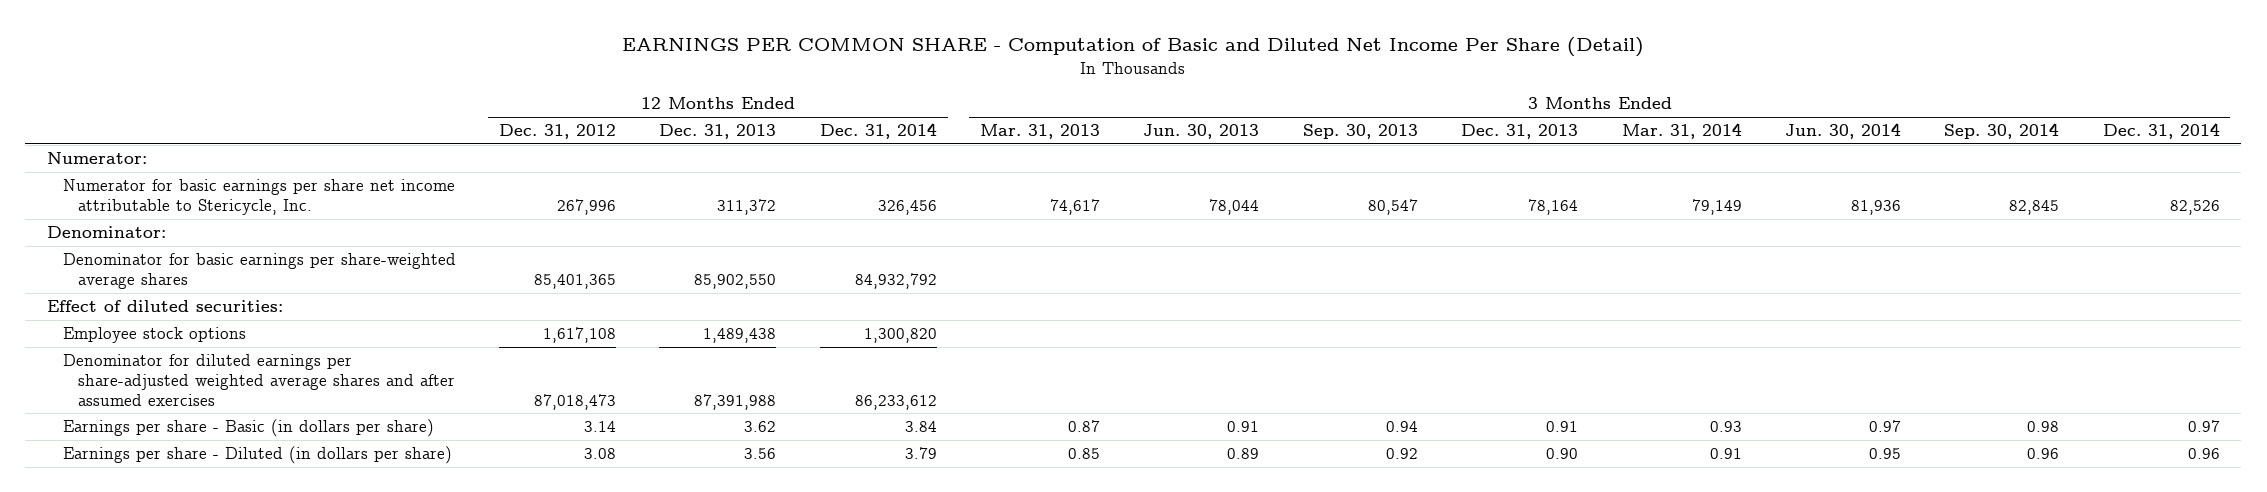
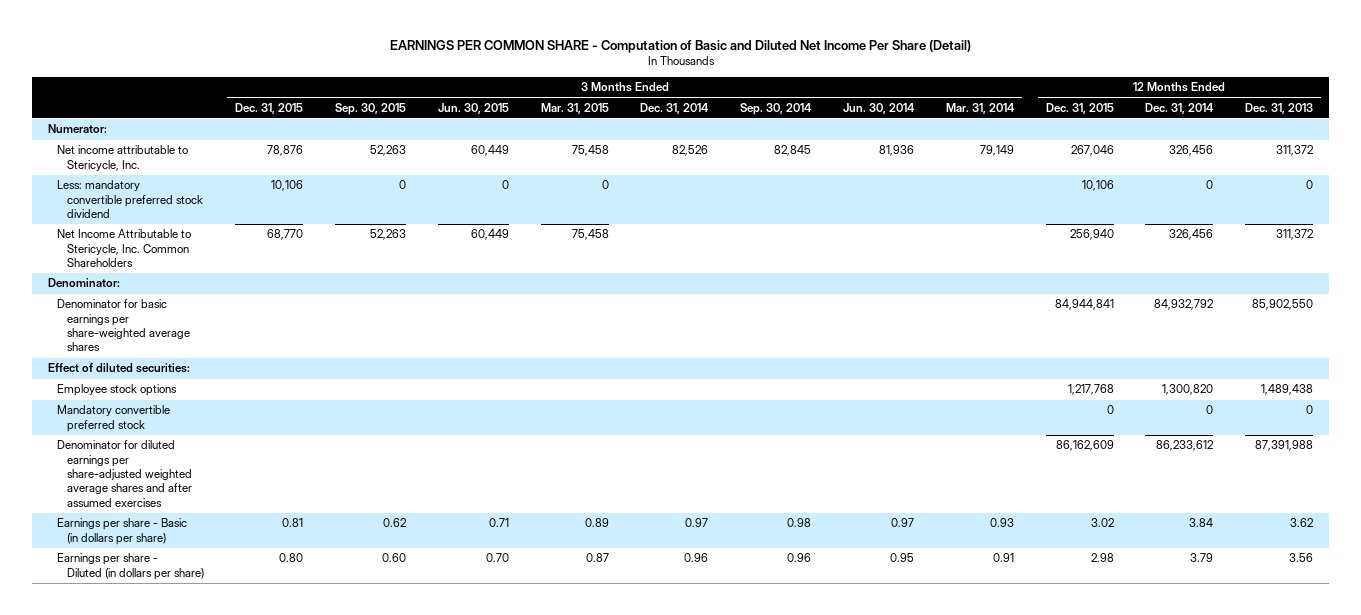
[499,124,617,140] Dec. 31, 2012 -> none
[980,124,1101,140] Mar. 31, 2013 -> none
[1143,124,1260,140] Jun. 30, 2013 -> none
[1302,124,1418,140] Sep. 30, 2013 -> none
[1461,124,1579,140] Dec. 31, 2013 -> none
none -> [235,102,304,114] Dec. 31, 2015
none -> [335,102,407,115] Sep. 30, 2015
none -> [437,102,509,114] Jun. 30, 2015
none -> [540,102,609,114] Mar. 31, 2015
none -> [1045,102,1114,114] Dec. 31, 2015
[62,179,455,215] Numerator for basic earnings per share net income attributable to Stericycle, Inc. -> [57,145,189,171] Net income attributable to Stericycle, Inc.
none -> [57,180,203,219] Less: mandatory convertible preferred stock dividend
none -> [57,229,192,268] Net Income Attributable to Stericycle, Inc. Common Shareholders
none -> [57,405,171,432] Mandatory convertible preferred stock

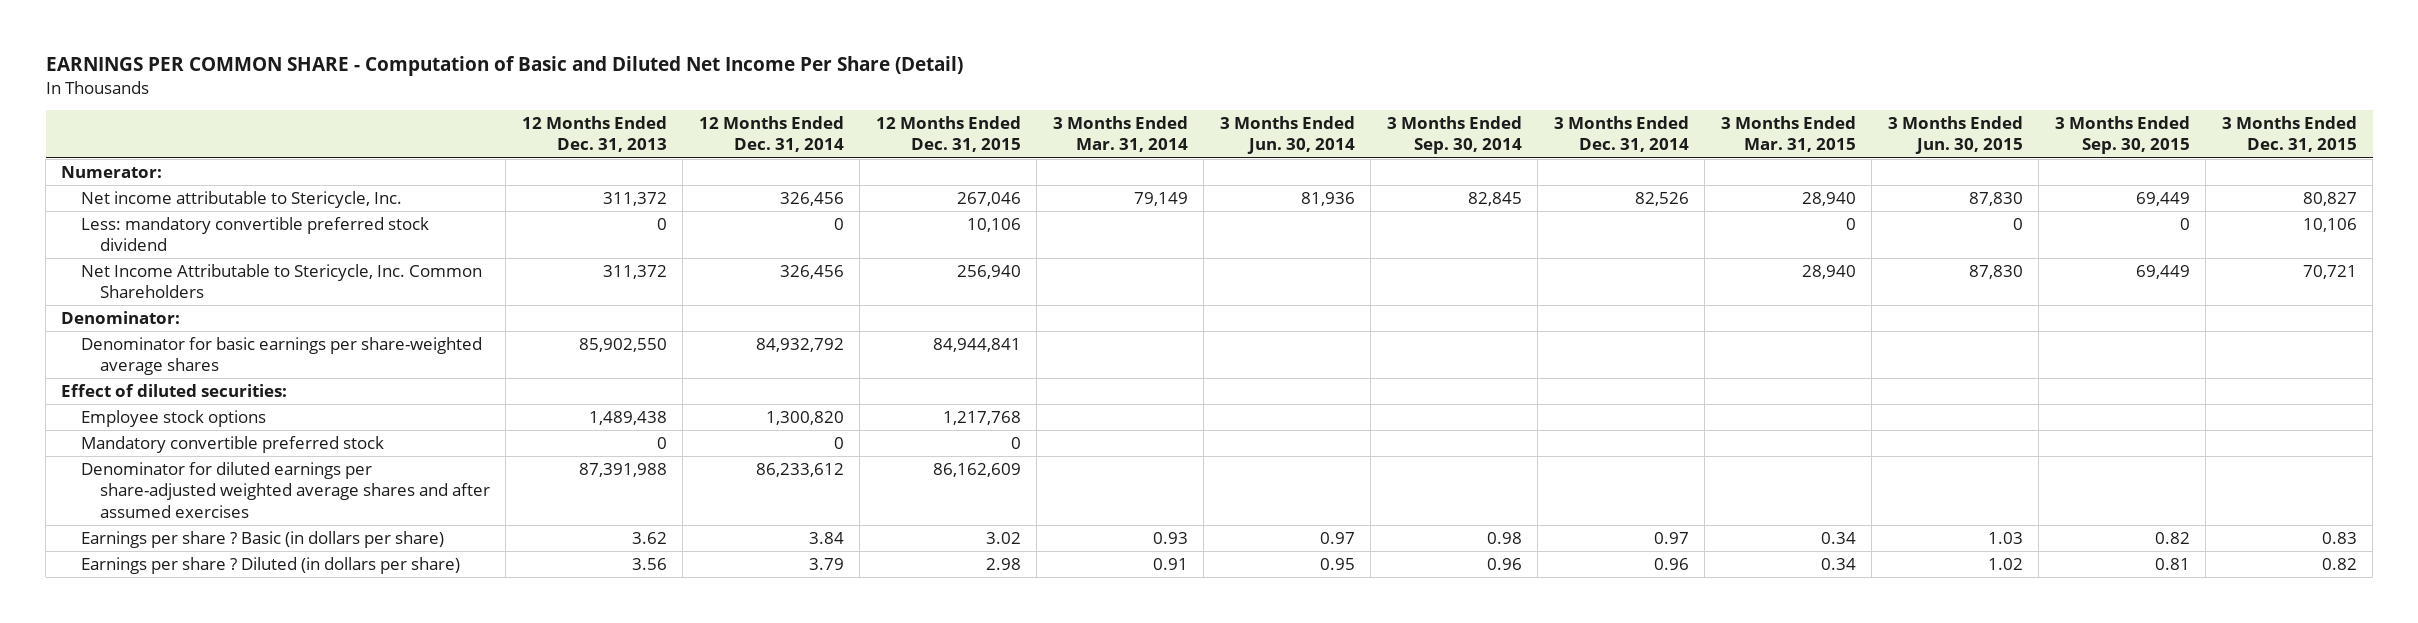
[267,145,304,157] 78,876 -> [2302,191,2357,206] 80,827
[370,145,407,157] 52,263 -> [2135,191,2190,206] 69,449
[470,145,509,157] 60,449 -> [1968,191,2023,206] 87,830
[571,145,609,157] 75,458 -> [1801,191,1856,206] 28,940
[267,229,304,241] 68,770 -> [2302,264,2357,279] 70,721
[370,229,407,241] 52,263 -> [2135,264,2190,279] 69,449
[470,229,509,241] 60,449 -> [1968,264,2023,279] 87,830
[571,229,609,241] 75,458 -> [1801,264,1856,279] 28,940
[57,518,188,545] Earnings per share - Basic (in dollars per share) -> [80,530,444,548] Earnings per share ? Basic (in dollars per share)
[282,518,304,528] 0.81 -> [2321,531,2357,544] 0.83
[383,518,407,528] 0.62 -> [2154,531,2190,544] 0.82
[488,518,509,528] 0.71 -> [1987,531,2023,544] 1.03
[584,518,609,528] 0.89 -> [1820,531,1856,544] 0.34
[57,553,204,580] Earnings per share - Diluted (in dollars per share) -> [80,556,460,574] Earnings per share ? Diluted (in dollars per share)
[279,553,304,563] 0.80 -> [2321,557,2357,570] 0.82
[382,553,407,563] 0.60 -> [2154,557,2190,570] 0.81
[485,553,509,563] 0.70 -> [1987,557,2023,570] 1.02
[585,553,609,563] 0.87 -> [1820,557,1856,570] 0.34

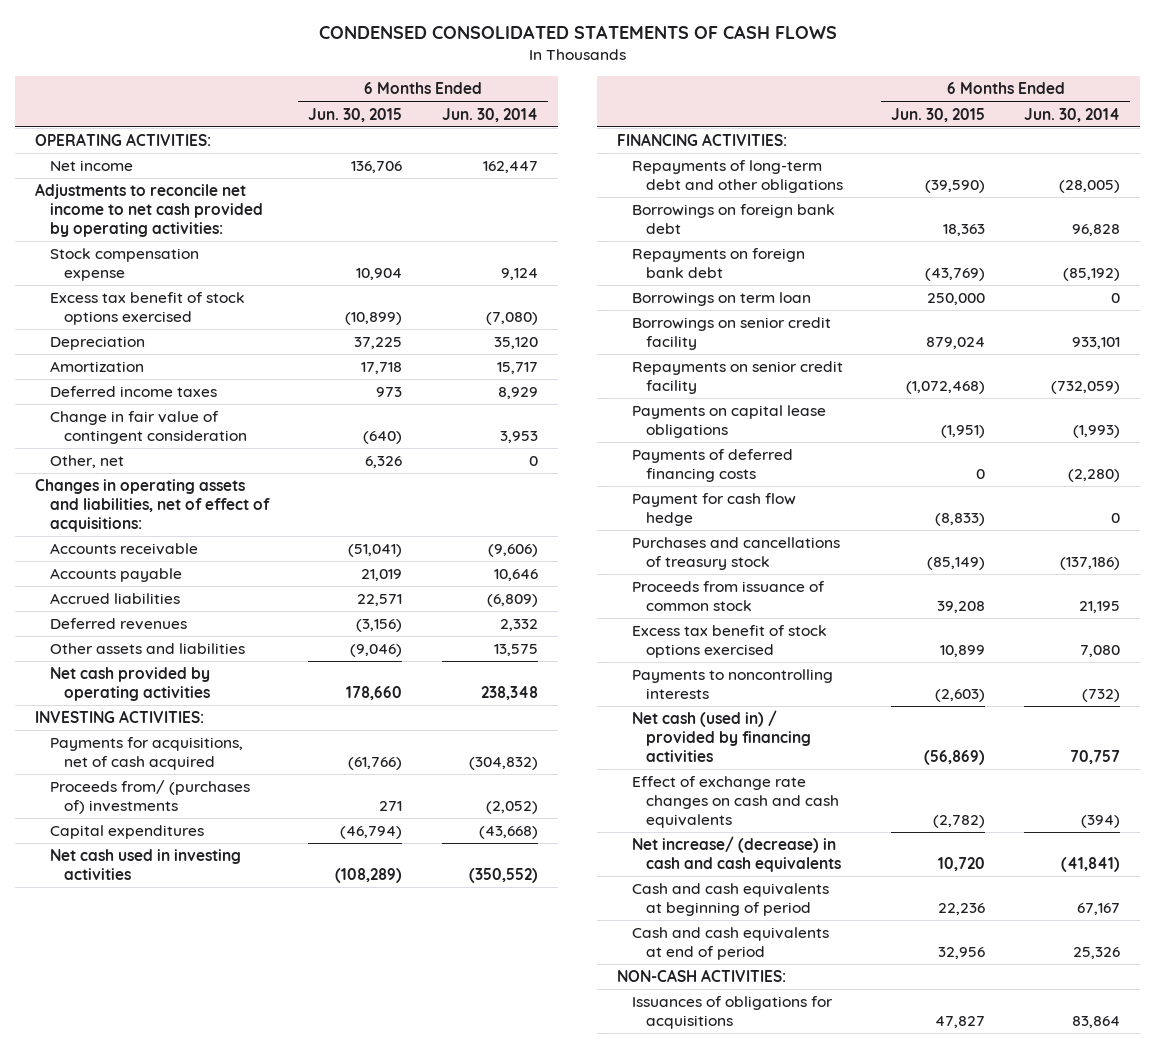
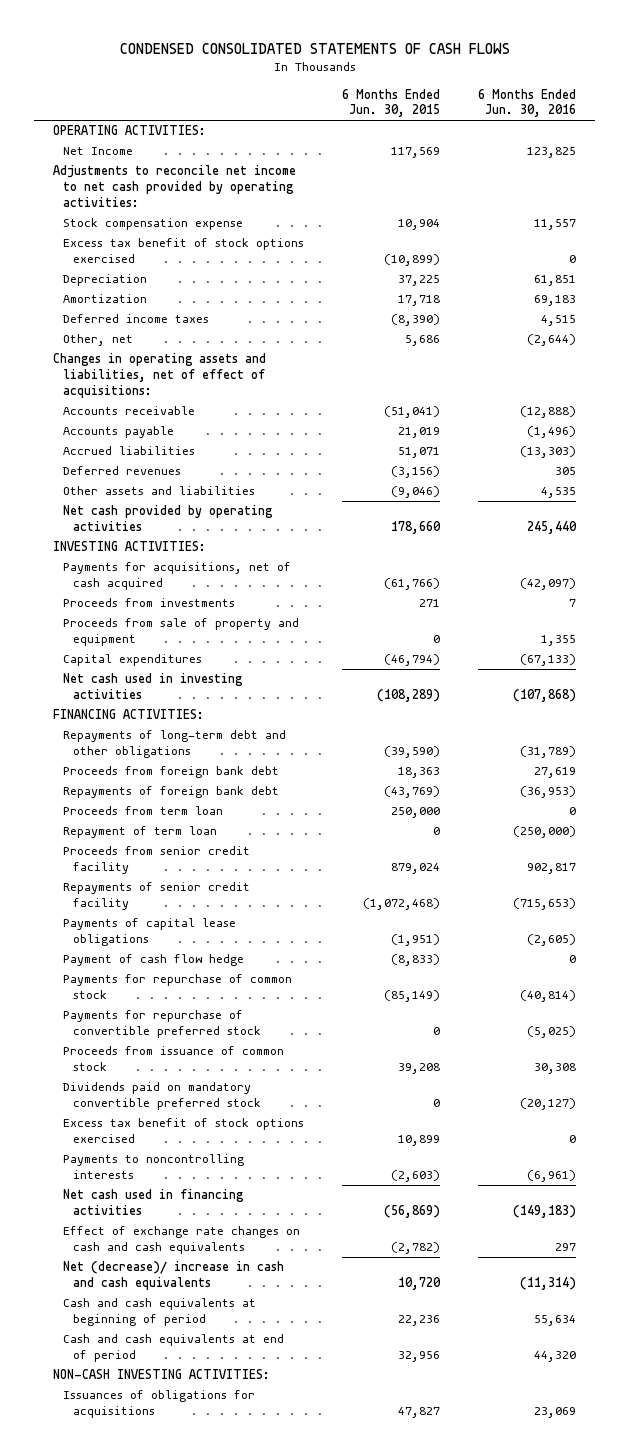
[442,107,539,122] Jun. 30, 2014 -> none
none -> [478,88,577,118] 6 Months Ended Jun. 30, 2016
[49,160,133,172] Net income -> [63,147,134,156] Net Income
[351,161,403,174] 136,706 -> [391,147,441,159] 117,569
[49,411,248,445] Change in fair value of contingent consideration -> none
[376,387,403,398] 973 -> [391,314,441,327] (8,390)
[365,456,403,469] 6,326 -> [405,335,441,347] 5,686
[357,594,403,607] 22,571 -> [398,447,441,459] 51,071
[49,780,250,815] Proceeds from/ (purchases of) investments -> [63,598,236,608] Proceeds from investments
none -> [63,618,300,647] Proceeds from sale of property and equipment
[631,449,793,483] Payments of deferred financing costs -> none
[631,204,835,235] Borrowings on foreign bank debt -> [63,766,280,779] Proceeds from foreign bank debt
[631,248,805,279] Repayments on foreign bank debt -> [63,786,280,799] Repayments of foreign bank debt
[631,292,811,307] Borrowings on term loan -> [63,806,224,816] Proceeds from term loan
none -> [63,826,218,839] Repayment of term loan
[631,317,831,351] Borrowings on senior credit facility -> [63,846,251,875] Proceeds from senior credit facility
[631,361,843,395] Repayments on senior credit facility -> [63,882,251,911] Repayments of senior credit facility
[631,405,826,439] Payments on capital lease obligations -> [63,918,237,947] Payments of capital lease obligations
[631,493,796,527] Payment for cash flow hedge -> [63,954,245,967] Payment of cash flow hedge
[631,537,840,571] Purchases and cancellations of treasury stock -> [63,974,293,1000] Payments for repurchase of common stock
none -> [63,1010,261,1039] Payments for repurchase of convertible preferred stock
none -> [63,1082,261,1111] Dividends paid on mandatory convertible preferred stock
[631,710,812,763] Net cash (used in) / provided by financing activities -> [63,1189,245,1216] Net cash used in financing activities
[631,836,842,873] Net increase/ (decrease) in cash and cash equivalents -> [63,1261,285,1291] Net (decrease)/ increase in cash and cash equivalents
[617,969,787,983] NON-CASH ACTIVITIES: -> [53,1369,271,1380] NON-CASH INVESTING ACTIVITIES:

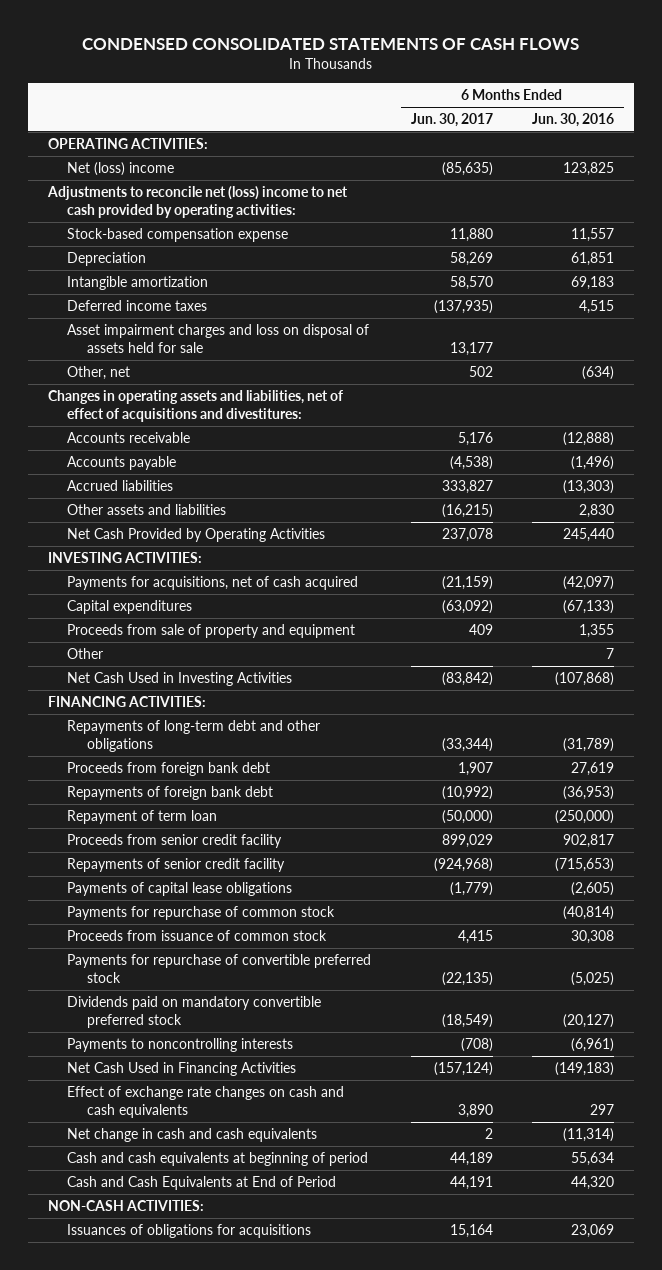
[342,88,441,118] 6 Months Ended Jun. 30, 2015 -> none
none -> [410,113,493,128] Jun. 30, 2017
[63,238,305,264] Excess tax benefit of stock options exercised -> none
[63,147,134,156] Net Income -> [67,161,175,176] Net (loss) income
[53,165,297,208] Adjustments to reconcile net income to net cash provided by operating activities: -> [46,185,348,218] Adjustments to reconcile net (loss) income to net cash provided by operating activities:
[63,218,244,231] Stock compensation expense -> [67,227,289,242] Stock-based compensation expense
[63,294,148,304] Amortization -> [67,275,209,290] Intangible amortization
none -> [67,323,370,353] Asset impairment charges and loss on disposal of assets held for sale
[527,334,577,347] (2,644) -> [582,365,615,380] (634)
[53,353,267,399] Changes in operating assets and liabilities, net of effect of acquisitions: -> [47,389,343,422] Changes in operating assets and liabilities, net of effect of acquisitions and divestitures:
[63,466,182,476] Deferred revenues -> none
[541,487,577,499] 4,535 -> [579,503,615,518] 2,830
[63,505,274,532] Net cash provided by operating activities -> [67,527,326,542] Net Cash Provided by Operating Activities
[63,598,236,608] Proceeds from investments -> none
[63,618,300,647] Proceeds from sale of property and equipment -> [67,623,356,638] Proceeds from sale of property and equipment
none -> [67,647,104,659] Other
[63,673,244,700] Net cash used in investing activities -> [67,671,293,686] Net Cash Used in Investing Activities
[63,806,224,816] Proceeds from term loan -> none
[63,954,245,967] Payment of cash flow hedge -> none
[63,1010,261,1039] Payments for repurchase of convertible preferred stock -> [67,953,372,983] Payments for repurchase of convertible preferred stock
[63,1118,305,1144] Excess tax benefit of stock options exercised -> none
[63,1189,245,1216] Net cash used in financing activities -> [67,1061,297,1076] Net Cash Used in Financing Activities
[63,1261,285,1291] Net (decrease)/ increase in cash and cash equivalents -> [67,1127,318,1142] Net change in cash and cash equivalents
[63,1334,285,1363] Cash and cash equivalents at end of period -> [67,1175,337,1190] Cash and Cash Equivalents at End of Period
[53,1369,271,1380] NON-CASH INVESTING ACTIVITIES: -> [47,1199,204,1211] NON-CASH ACTIVITIES:

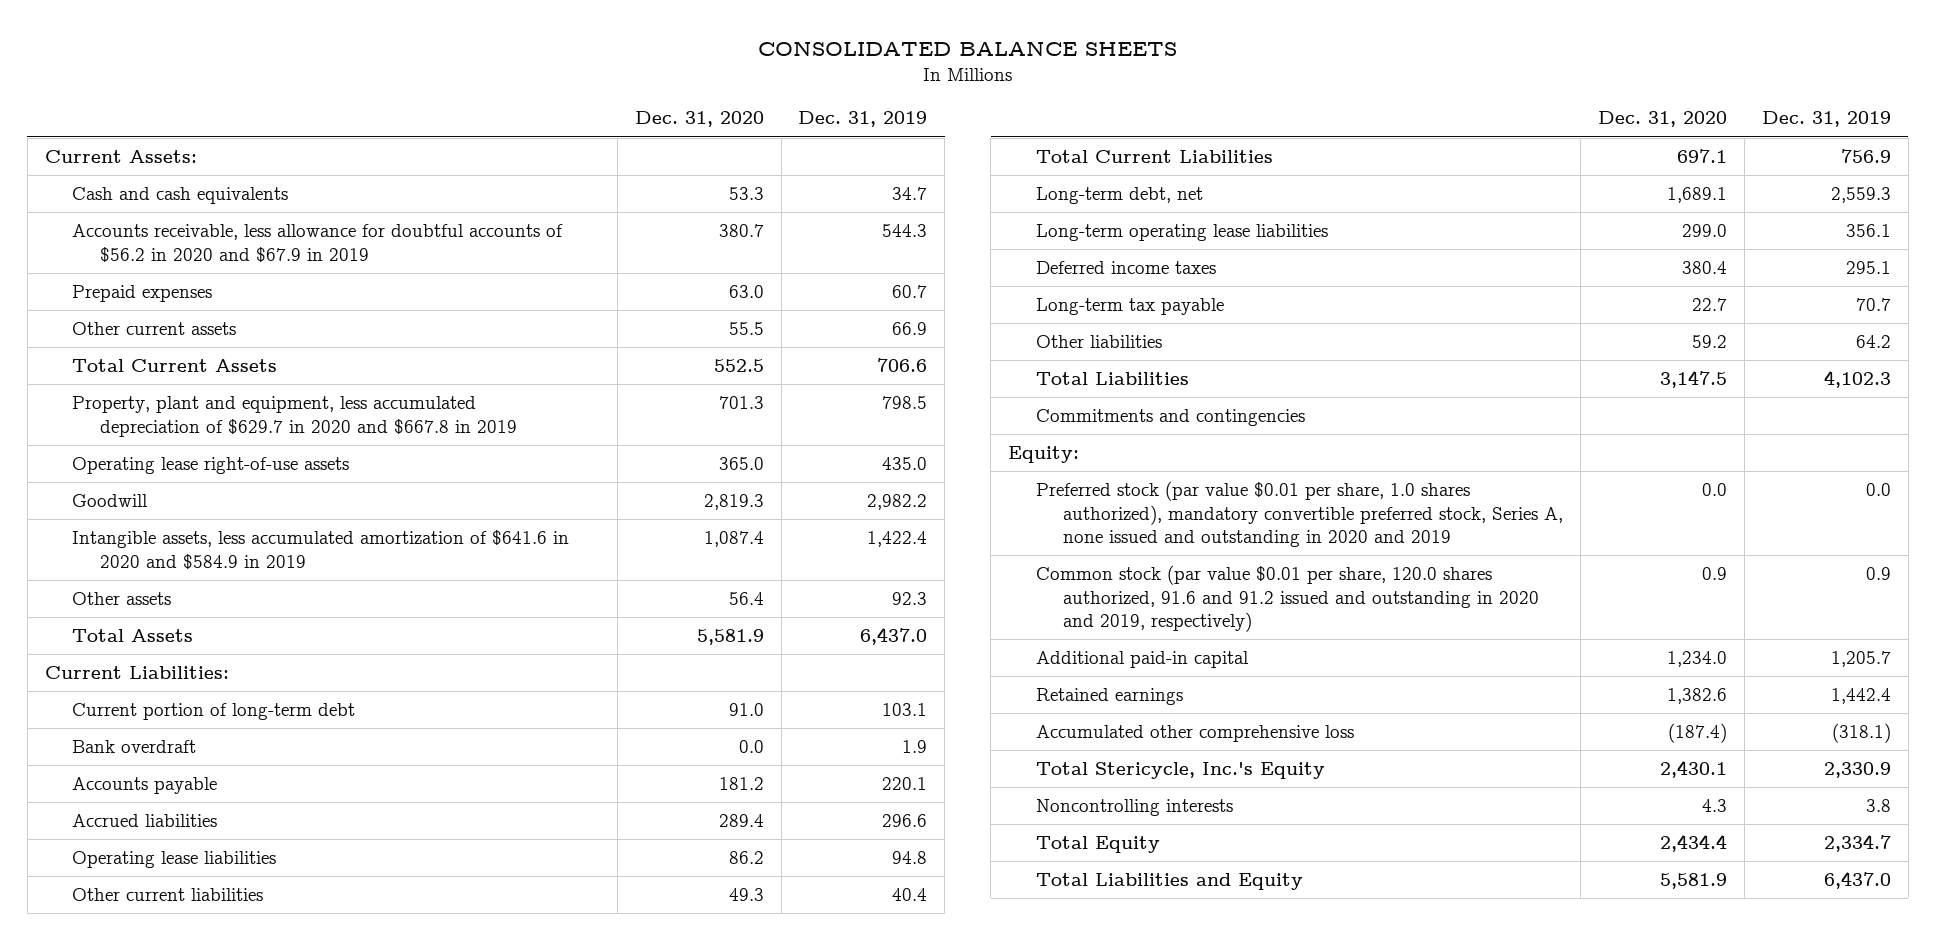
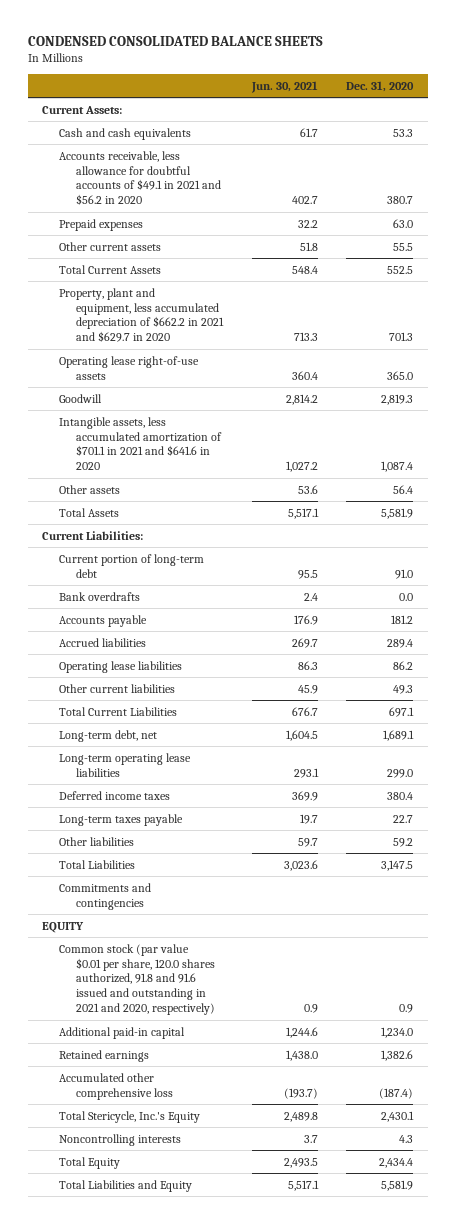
[757,41,1177,57] CONSOLIDATED BALANCE SHEETS -> [27,36,323,47] CONDENSED CONSOLIDATED BALANCE SHEETS
[798,111,928,128] Dec. 31, 2019 -> none
none -> [250,80,318,93] Jun. 30, 2021
[72,223,564,263] Accounts receivable, less allowance for doubtful accounts of $56.2 in 2020 and $67.9 in 2019 -> [59,150,222,206] Accounts receivable, less allowance for doubtful accounts of $49.1 in 2021 and $56.2 in 2020
[72,395,517,437] Property, plant and equipment, less accumulated depreciation of $629.7 in 2020 and $667.8 in 2019 -> [59,287,225,343] Property, plant and equipment, less accumulated depreciation of $662.2 in 2021 and $629.7 in 2020
[72,529,570,570] Intangible assets, less accumulated amortization of $641.6 in 2020 and $584.9 in 2019 -> [59,416,223,471] Intangible assets, less accumulated amortization of $701.1 in 2021 and $641.6 in 2020
[72,739,197,753] Bank overdraft -> [59,591,141,601] Bank overdrafts
[1035,297,1224,315] Long-term tax payable -> [59,813,184,826] Long-term taxes payable
[1035,480,1564,548] Preferred stock (par value $0.01 per share, 1.0 shares authorized), mandatory convertible preferred stock, Series A, none issued and outstanding in 2020 and 2019 -> none
[1008,445,1080,463] Equity: -> [42,921,85,933] EQUITY
[1035,564,1540,633] Common stock (par value $0.01 per share, 120.0 shares authorized, 91.6 and 91.2 issued and outstanding in 2020 and 2019, respectively) -> [59,943,216,1015] Common stock (par value $0.01 per share, 120.0 shares authorized, 91.8 and 91.6 issued and outstanding in 2021 and 2020, respectively)

